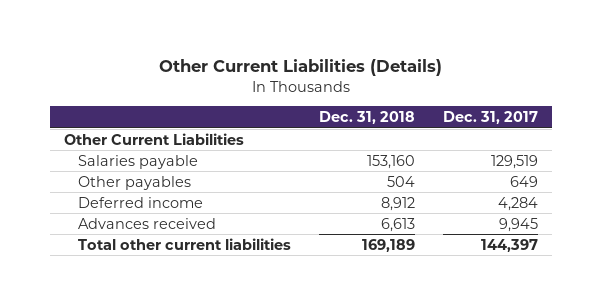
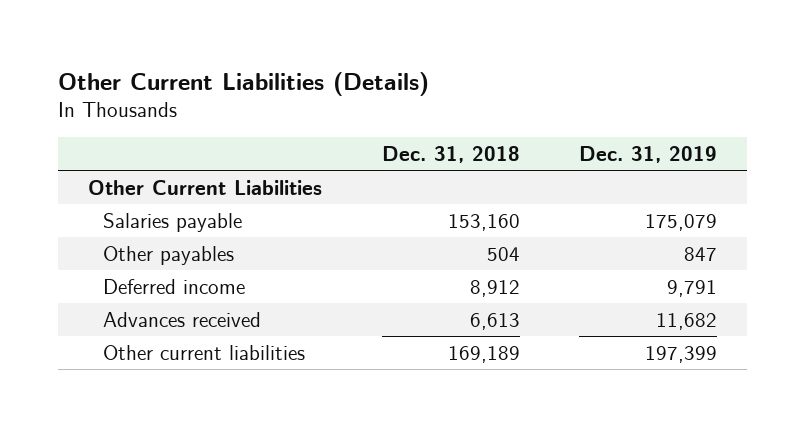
[443,111,539,125] Dec. 31, 2017 -> none
none -> [579,145,718,163] Dec. 31, 2019
[78,237,292,250] Total other current liabilities -> [102,344,305,360] Other current liabilities

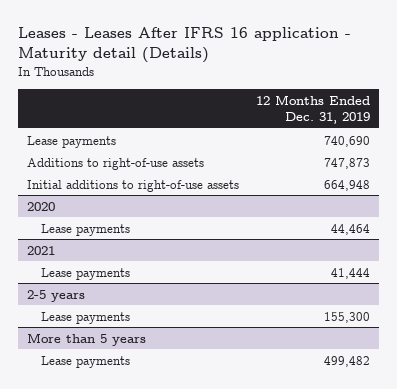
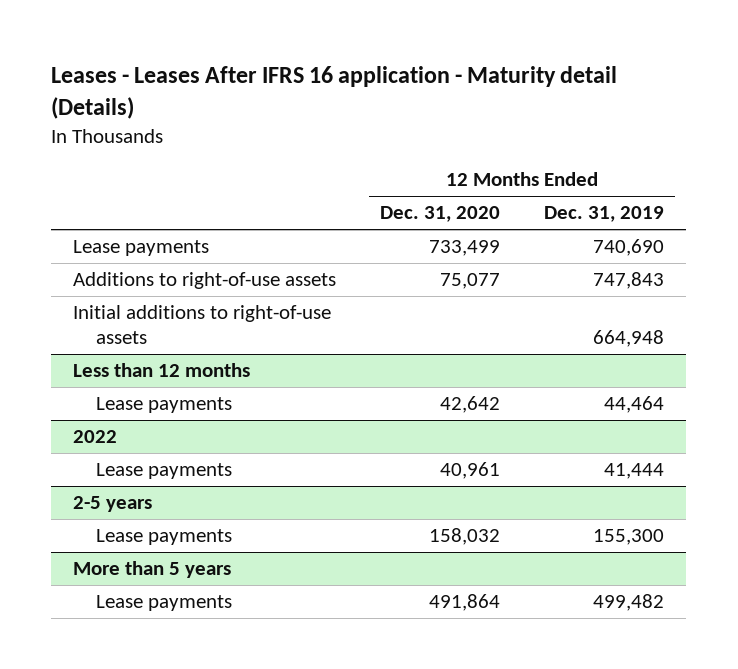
none -> [380,206,501,223] Dec. 31, 2020
[323,157,370,169] 747,873 -> [593,272,665,290] 747,843
[26,201,55,211] 2020 -> [73,363,251,378] Less than 12 months
[26,245,55,255] 2021 -> [73,430,118,444] 2022

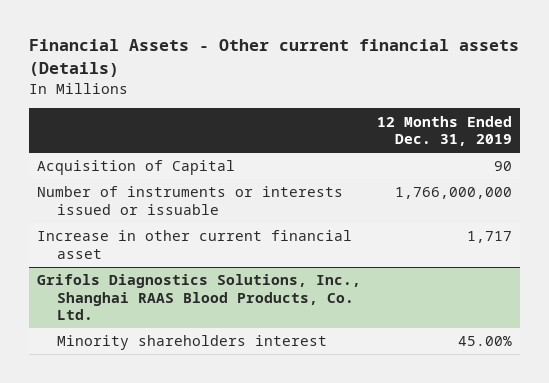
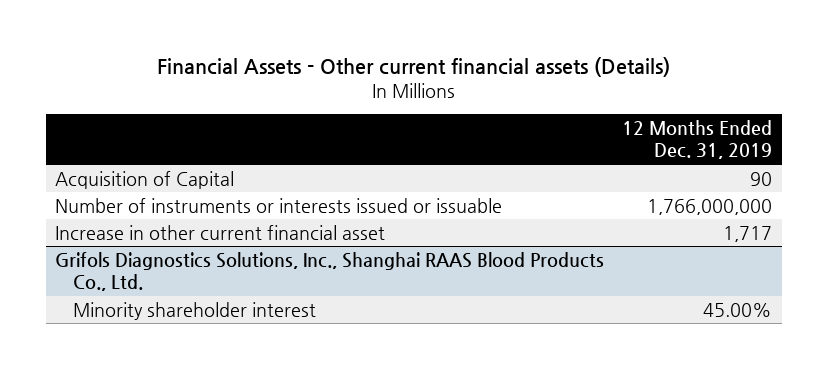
[36,274,361,321] Grifols Diagnostics Solutions, Inc., Shanghai RAAS Blood Products, Co. Ltd. -> [55,251,605,292] Grifols Diagnostics Solutions, Inc., Shanghai RAAS Blood Products Co., Ltd.
[56,335,327,351] Minority shareholders interest -> [72,301,316,320] Minority shareholder interest

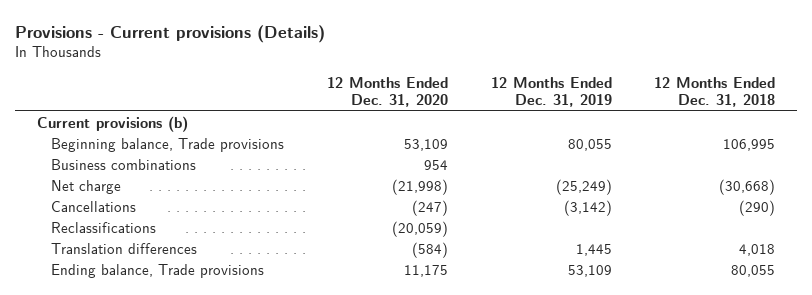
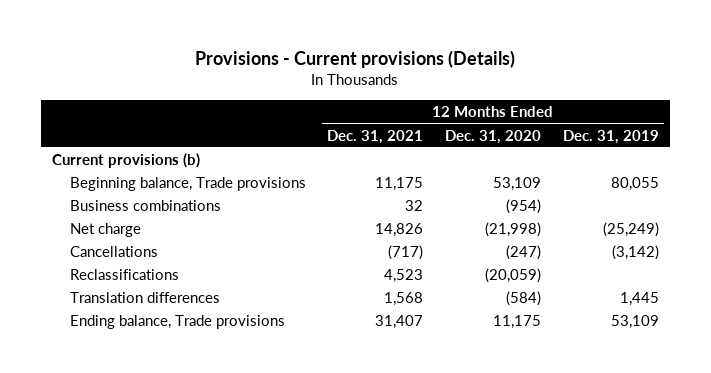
[654,76,776,107] 12 Months Ended Dec. 31, 2018 -> none
none -> [327,129,424,144] Dec. 31, 2021
[424,159,449,170] 954 -> [506,199,542,215] (954)

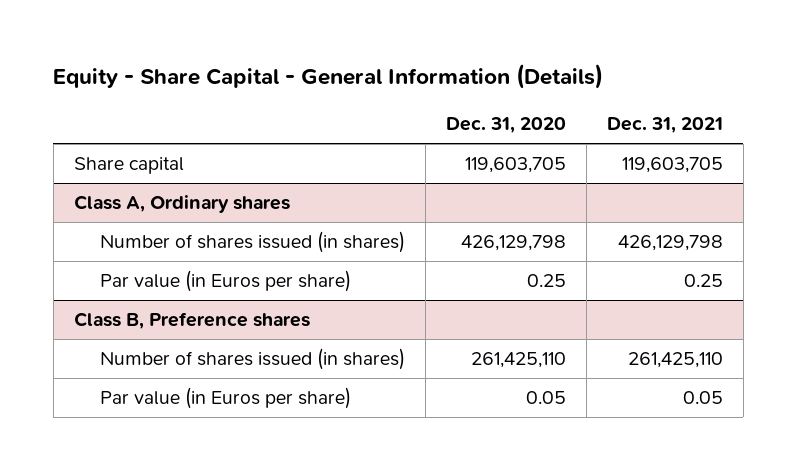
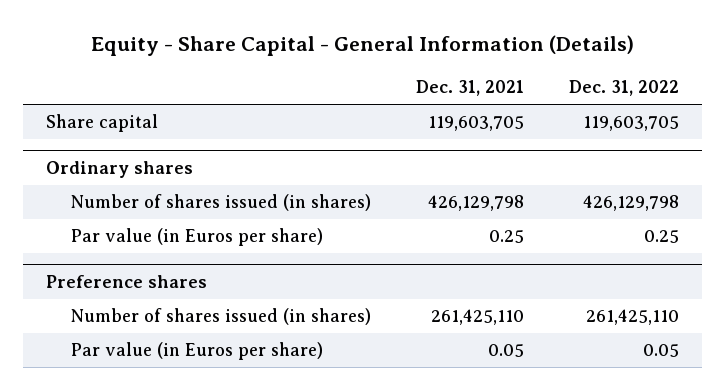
[446,117,567,134] Dec. 31, 2020 -> none
none -> [569,80,680,97] Dec. 31, 2022
[73,195,290,214] Class A, Ordinary shares -> [45,160,193,178] Ordinary shares
[73,312,310,330] Class B, Preference shares -> [45,274,207,288] Preference shares

